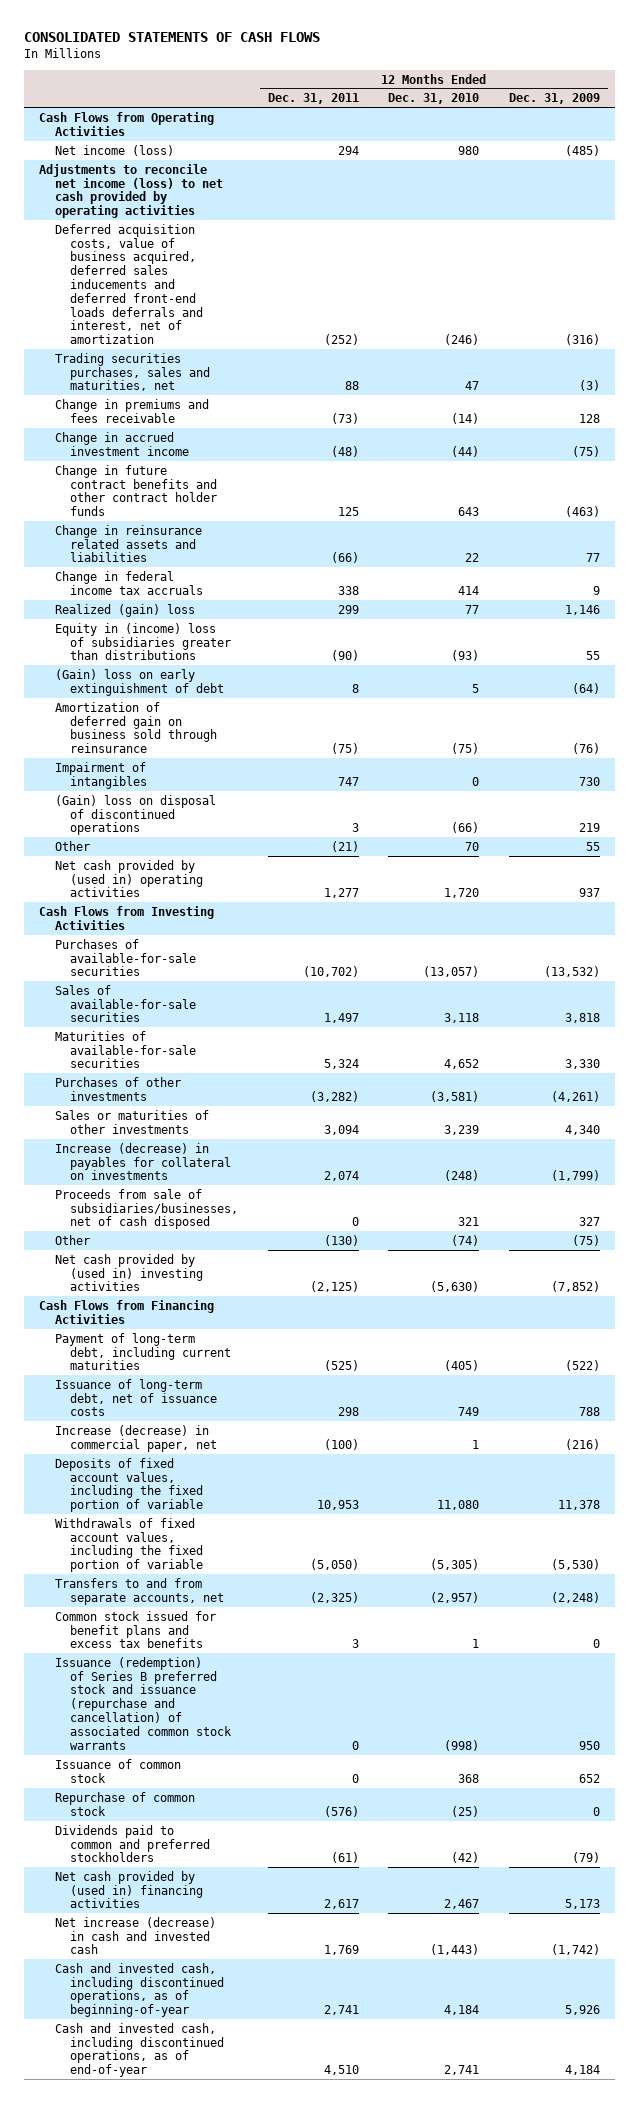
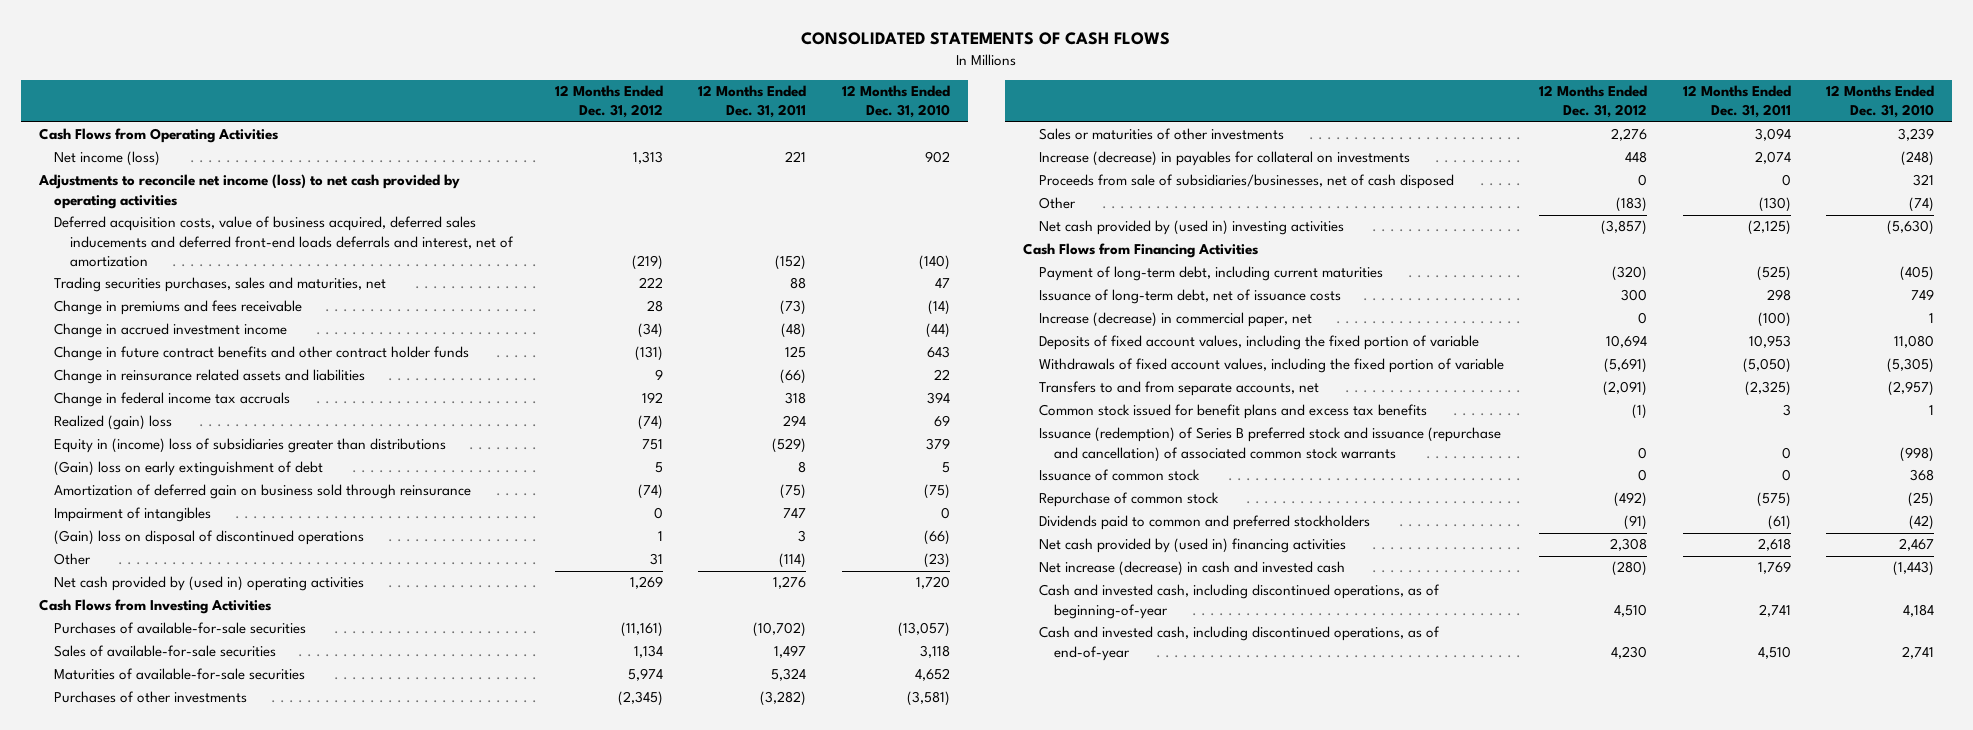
[509,93,601,105] Dec. 31, 2009 -> none
none -> [554,85,663,119] 12 Months Ended Dec. 31, 2012
[337,145,359,155] 294 -> [785,151,807,163] 221
[458,145,480,155] 980 -> [924,151,950,164] 902
[323,334,359,346] (252) -> [775,254,807,270] (152)
[444,334,480,346] (246) -> [918,254,950,270] (140)
[337,585,359,595] 338 -> [785,392,807,405] 318
[458,585,480,595] 414 -> [926,392,950,405] 394
[337,604,359,614] 299 -> [783,415,807,427] 294
[465,604,480,614] 77 -> [933,415,950,428] 69
[330,650,359,662] (90) -> [772,438,807,454] (529)
[451,650,480,662] (93) -> [925,438,950,451] 379
[330,840,359,852] (21) -> [779,553,807,569] (114)
[465,841,480,851] 70 -> [923,553,950,569] (23)
[323,888,359,899] 1,277 -> [773,576,807,590] 1,276
[323,1805,359,1817] (576) -> [1756,492,1791,508] (575)
[323,1899,359,1910] 2,617 -> [1757,538,1791,552] 2,618

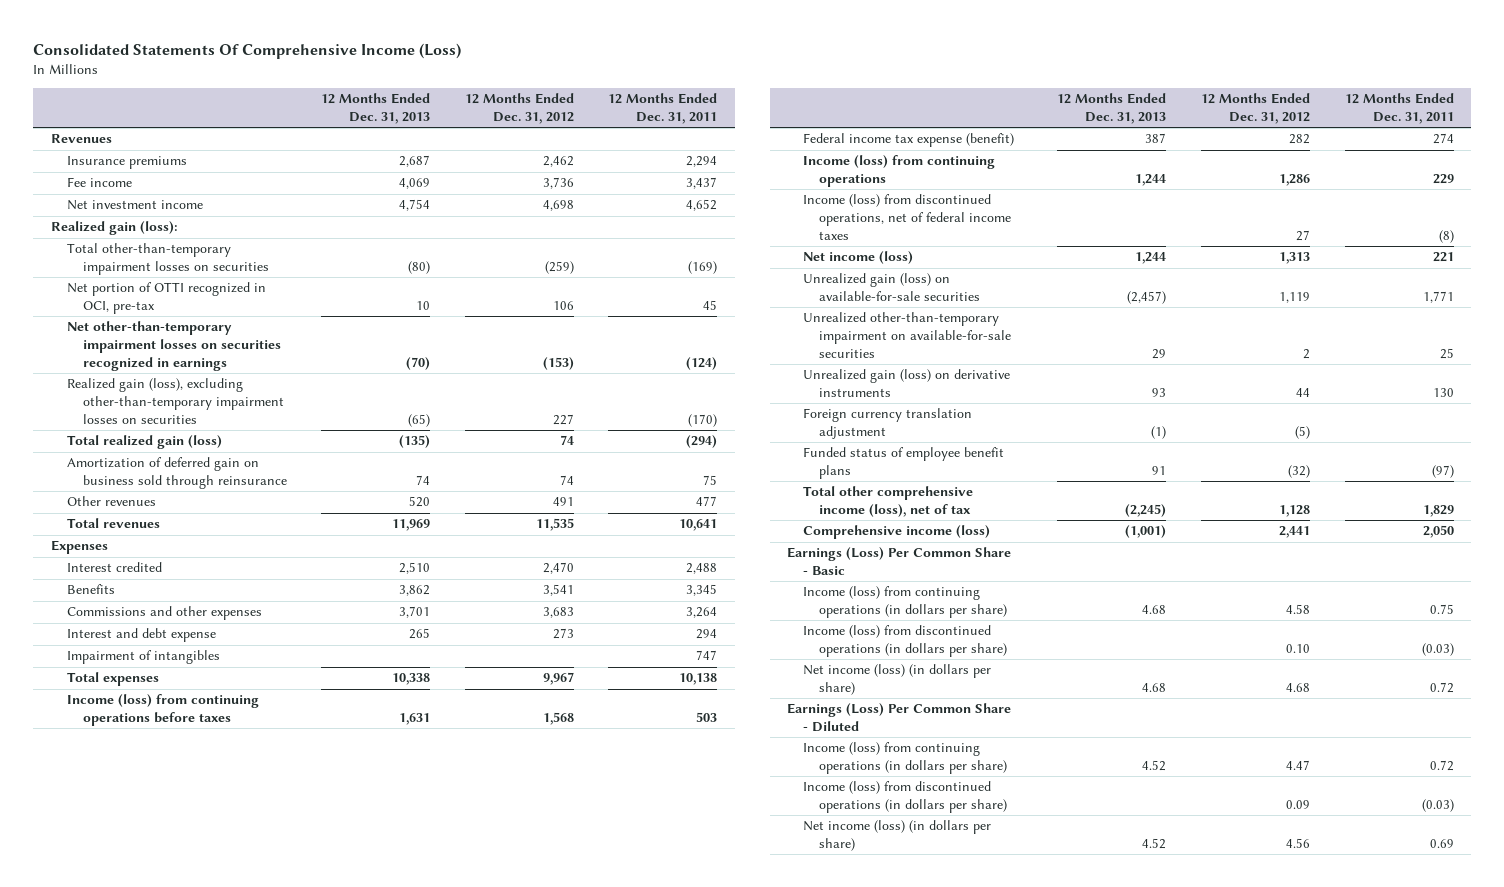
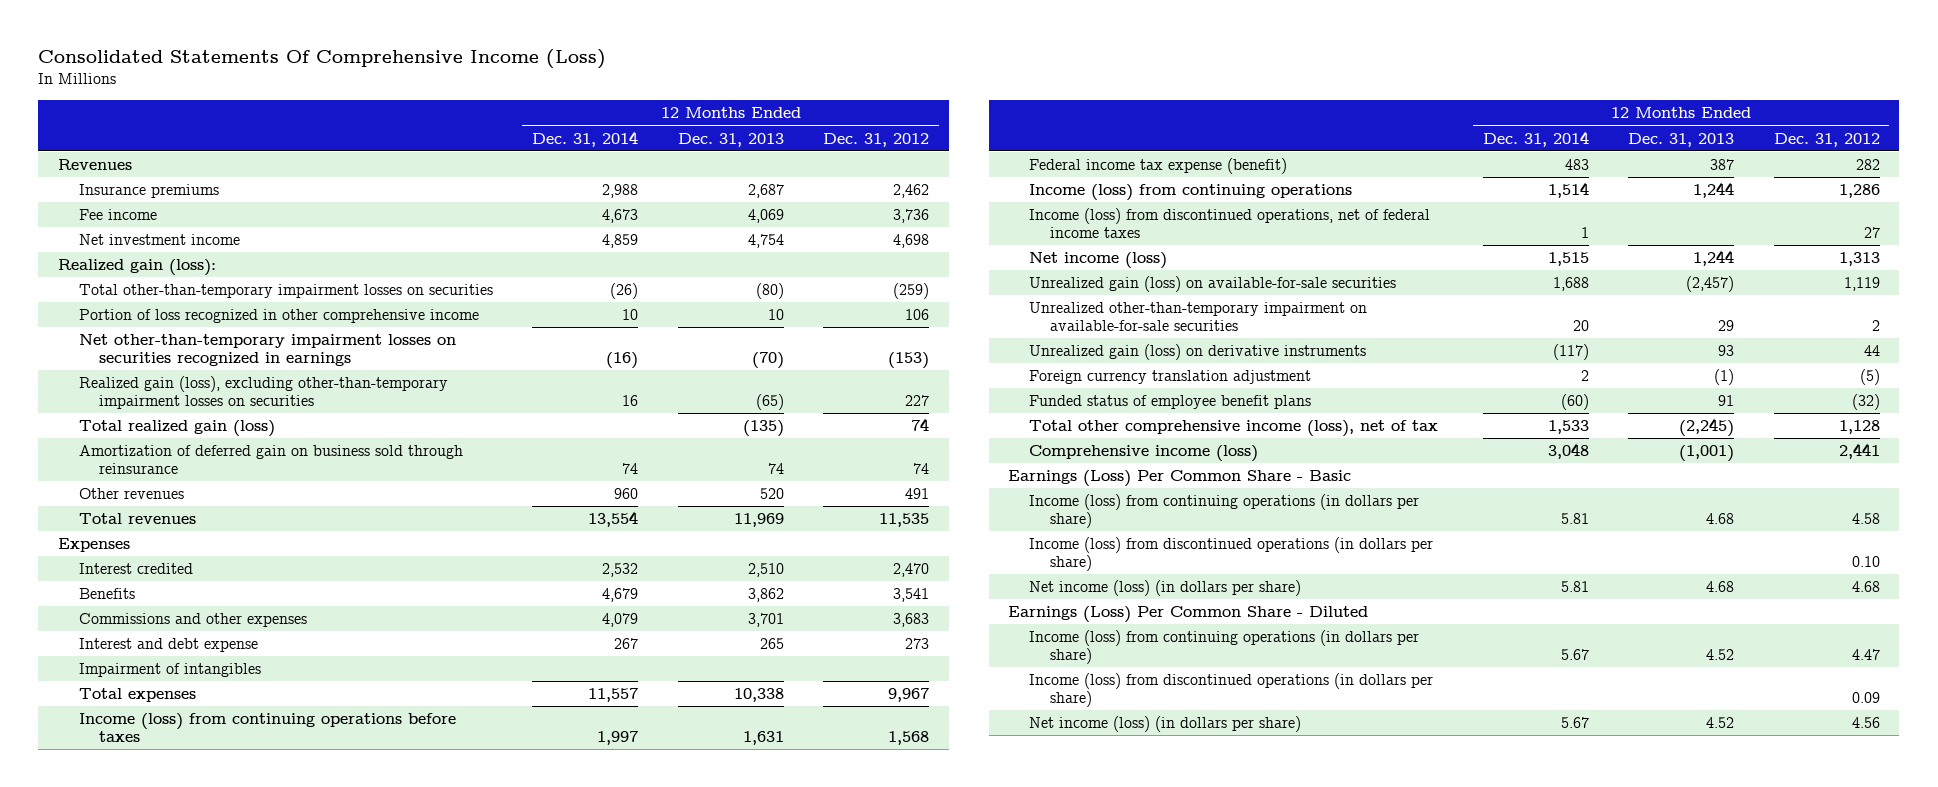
[608,93,718,124] 12 Months Ended Dec. 31, 2011 -> none
none -> [532,130,639,147] Dec. 31, 2014
[66,282,266,315] Net portion of OTTI recognized in OCI, pre-tax -> [78,309,479,324] Portion of loss recognized in other comprehensive income

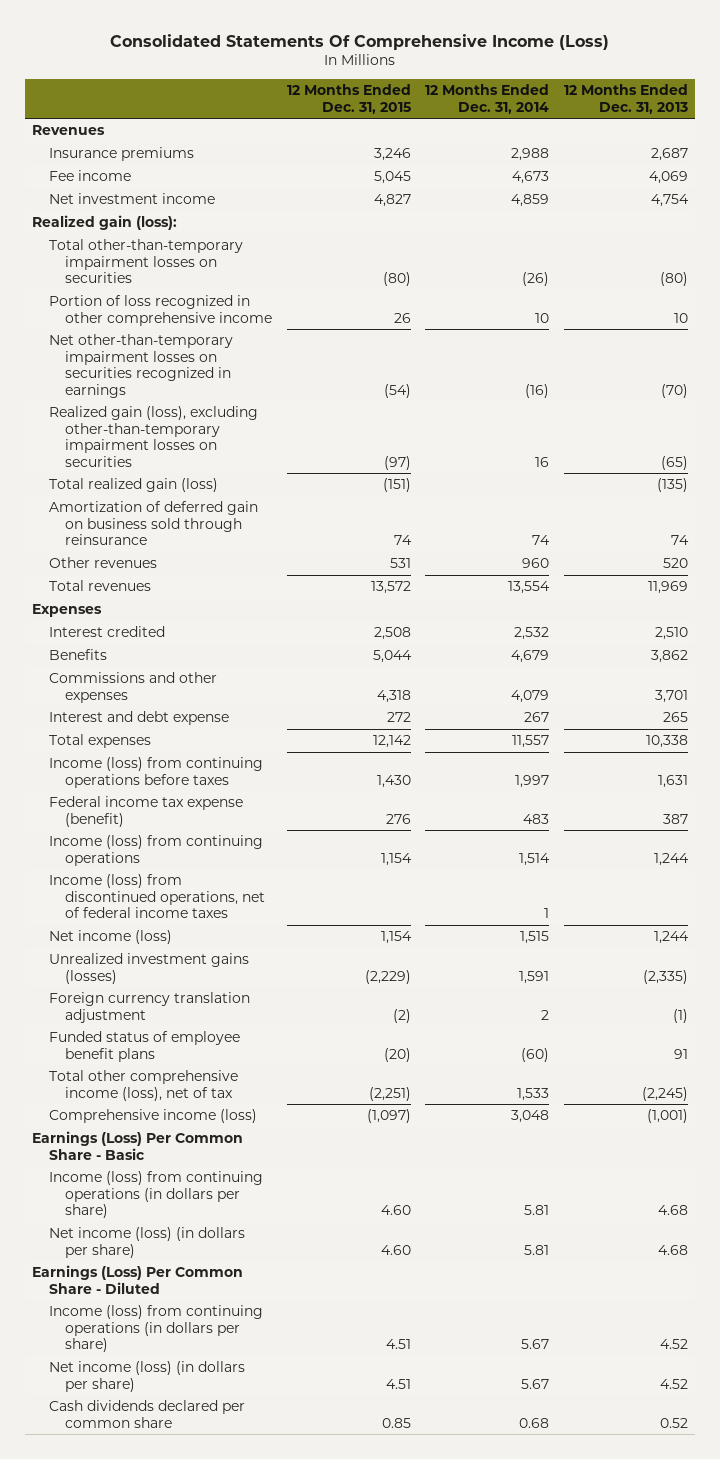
[823,132,930,147] Dec. 31, 2012 -> none
none -> [286,84,411,114] 12 Months Ended Dec. 31, 2015
[78,663,261,678] Impairment of intangibles -> none
[1029,276,1397,293] Unrealized gain (loss) on available-for-sale securities -> none
[1029,302,1368,332] Unrealized other-than-temporary impairment on available-for-sale securities -> none
[1029,344,1367,361] Unrealized gain (loss) on derivative instruments -> none
none -> [48,953,249,984] Unrealized investment gains (losses)
[1029,537,1434,572] Income (loss) from discontinued operations (in dollars per share) -> none
[1029,673,1434,708] Income (loss) from discontinued operations (in dollars per share) -> none
none -> [48,1400,245,1428] Cash dividends declared per common share

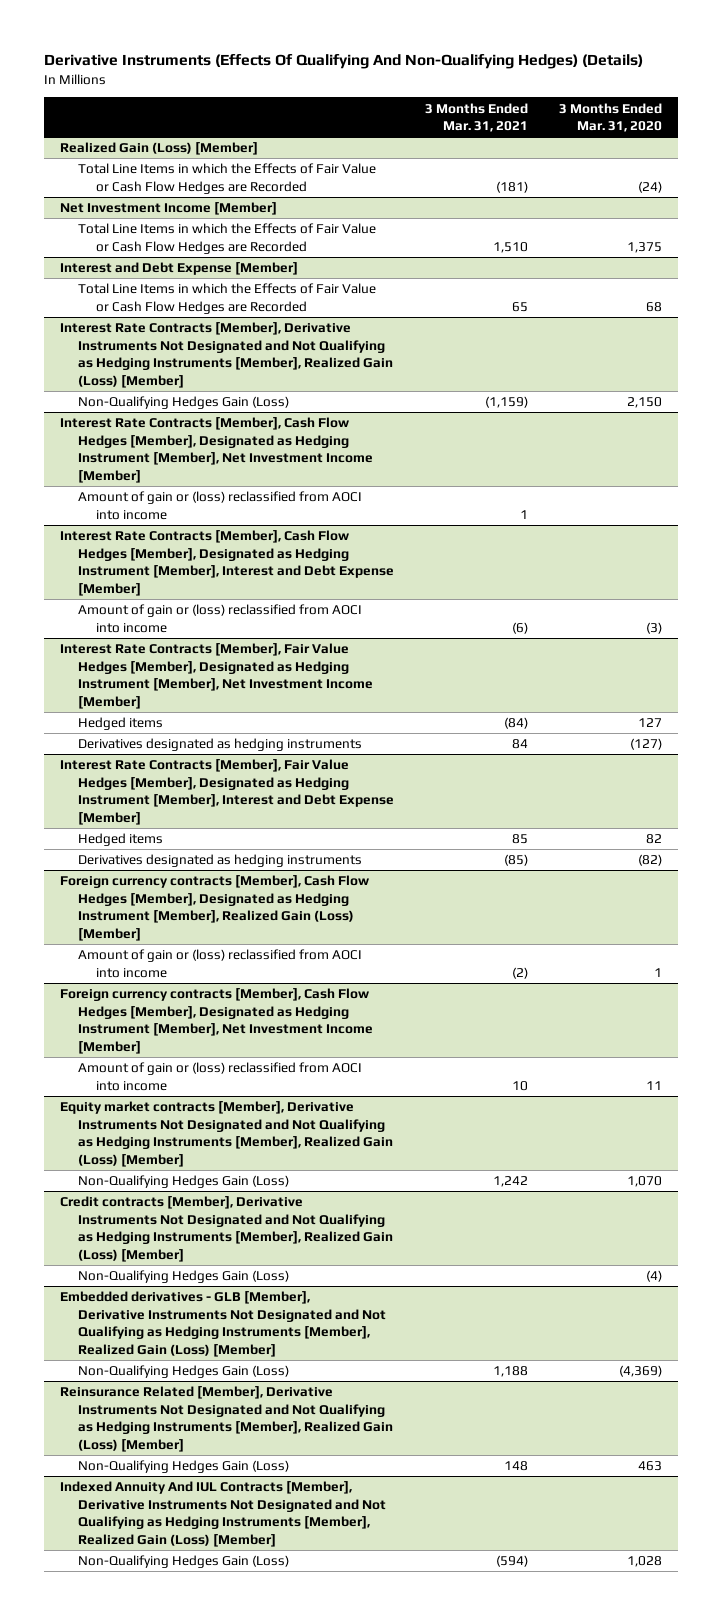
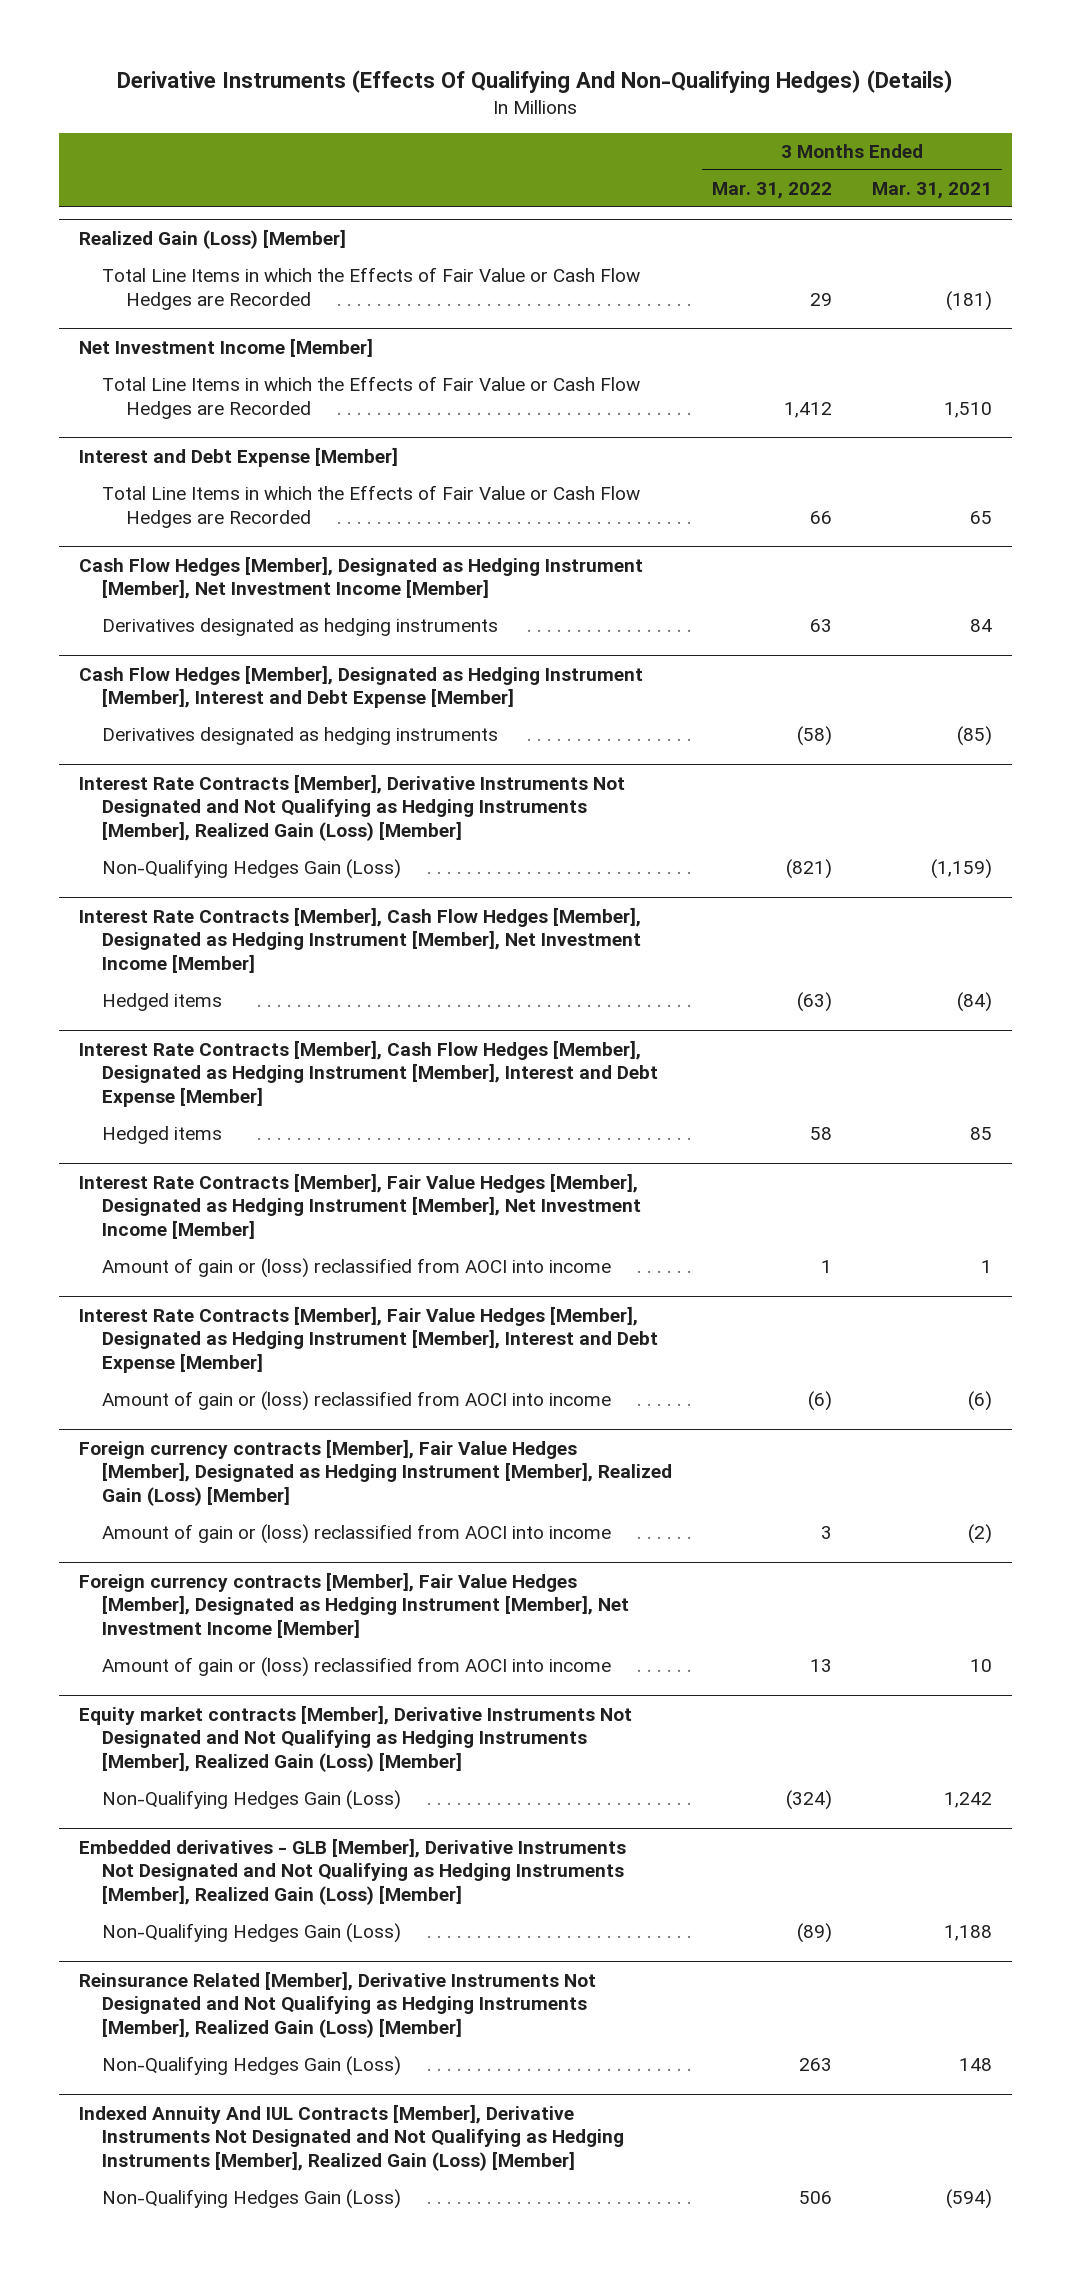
[559,102,663,133] 3 Months Ended Mar. 31, 2020 -> none
none -> [712,182,833,200] Mar. 31, 2022
none -> [78,555,643,600] Cash Flow Hedges [Member], Designated as Hedging Instrument [Member], Net Investment Income [Member]
none -> [102,618,499,637] Derivatives designated as hedging instruments
none -> [78,664,643,709] Cash Flow Hedges [Member], Designated as Hedging Instrument [Member], Interest and Debt Expense [Member]
none -> [102,727,499,746] Derivatives designated as hedging instruments
[77,491,362,520] Amount of gain or (loss) reclassified from AOCI into income -> none
none -> [102,993,223,1012] Hedged items
[77,604,362,633] Amount of gain or (loss) reclassified from AOCI into income -> none
none -> [102,1126,223,1145] Hedged items
[77,717,163,731] Hedged items -> none
[77,738,362,752] Derivatives designated as hedging instruments -> none
none -> [102,1258,612,1279] Amount of gain or (loss) reclassified from AOCI into income
[77,833,163,847] Hedged items -> none
[77,854,362,868] Derivatives designated as hedging instruments -> none
none -> [102,1391,612,1412] Amount of gain or (loss) reclassified from AOCI into income
[59,875,369,942] Foreign currency contracts [Member], Cash Flow Hedges [Member], Designated as Hedging Instrument [Member], Realized Gain (Loss) [Member] -> [78,1438,673,1506] Foreign currency contracts [Member], Fair Value Hedges [Member], Designated as Hedging Instrument [Member], Realized Gain (Loss) [Member]
[59,988,373,1055] Foreign currency contracts [Member], Cash Flow Hedges [Member], Designated as Hedging Instrument [Member], Net Investment Income [Member] -> [78,1571,630,1638] Foreign currency contracts [Member], Fair Value Hedges [Member], Designated as Hedging Instrument [Member], Net Investment Income [Member]
[59,1196,393,1263] Credit contracts [Member], Derivative Instruments Not Designated and Not Qualifying as Hedging Instruments [Member], Realized Gain (Loss) [Member] -> none
[77,1270,289,1284] Non-Qualifying Hedges Gain (Loss) -> none

